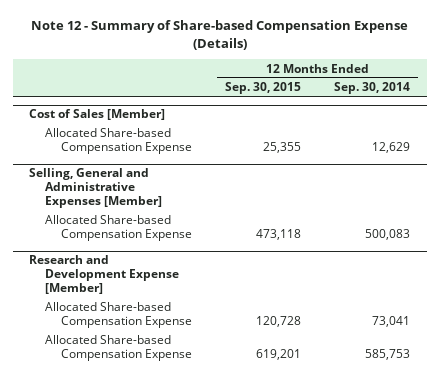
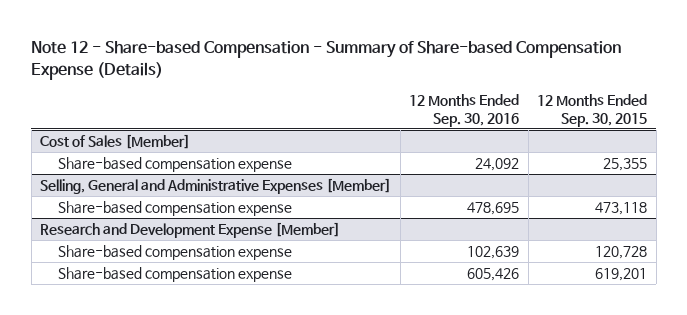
[30,20,408,51] Note 12 - Summary of Share-based Compensation Expense (Details) -> [31,40,622,80] Note 12 - Share-based Compensation - Summary of Share-based Compensation Expense (Details)
[334,82,411,95] Sep. 30, 2014 -> none
none -> [409,93,520,127] 12 Months Ended Sep. 30, 2016
[45,128,193,155] Allocated Share-based Compensation Expense -> [58,157,293,173] Share-based compensation expense
[45,215,193,242] Allocated Share-based Compensation Expense -> [58,201,293,217] Share-based compensation expense
[45,302,193,329] Allocated Share-based Compensation Expense -> [58,245,293,261] Share-based compensation expense
[45,335,193,362] Allocated Share-based Compensation Expense -> [58,267,293,283] Share-based compensation expense

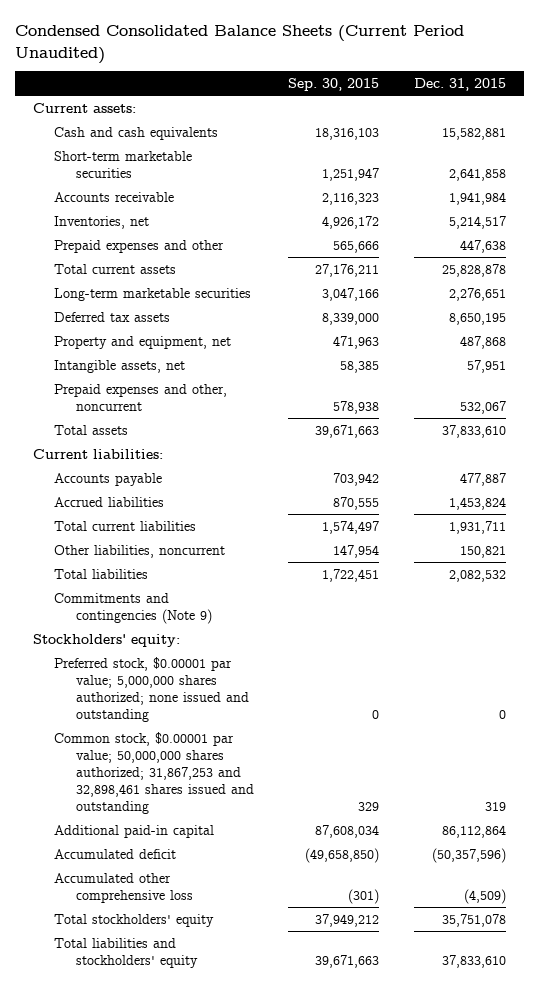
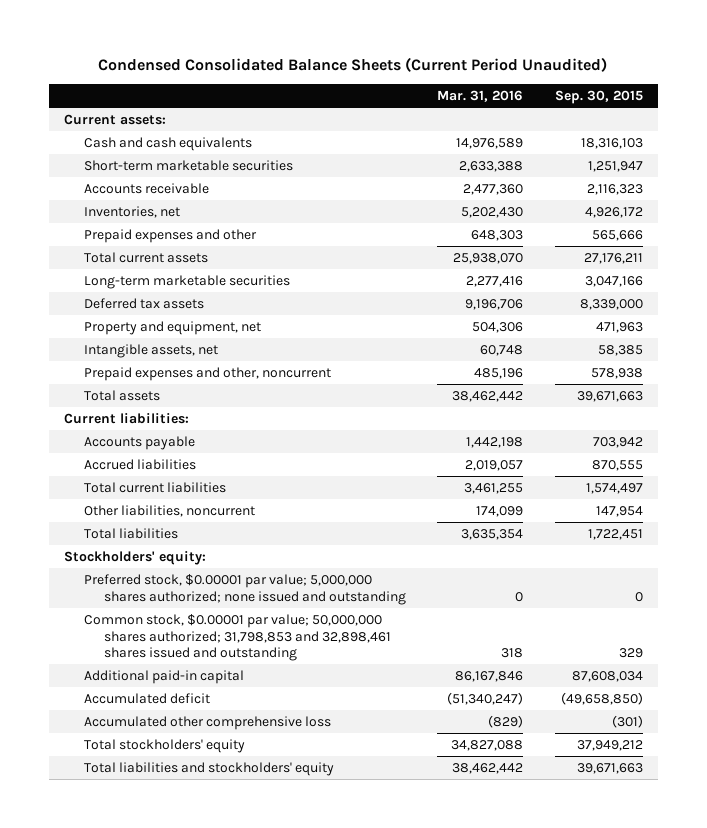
[414,77,507,91] Dec. 31, 2015 -> none
none -> [437,90,524,103] Mar. 31, 2016
[54,592,212,624] Commitments and contingencies (Note 9) -> none
[54,731,254,814] Common stock, $0.00001 par value; 50,000,000 shares authorized; 31,867,253 and 32,898,461 shares issued and outstanding -> [84,614,392,662] Common stock, $0.00001 par value; 50,000,000 shares authorized; 31,798,853 and 32,898,461 shares issued and outstanding

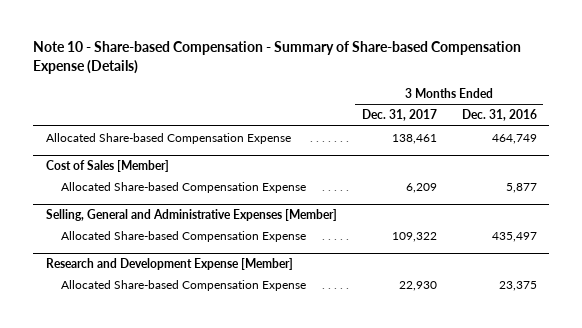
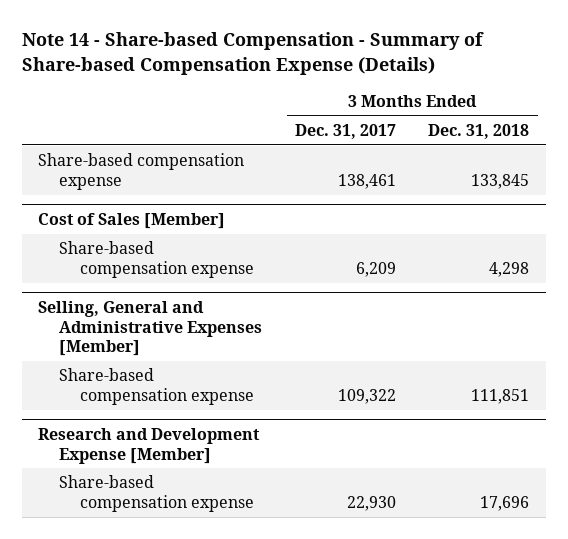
[33,41,522,74] Note 10 - Share-based Compensation - Summary of Share-based Compensation Expense (Details) -> [21,32,484,75] Note 14 - Share-based Compensation - Summary of Share-based Compensation Expense (Details)
[461,109,537,122] Dec. 31, 2016 -> none
none -> [428,124,530,140] Dec. 31, 2018
[45,133,291,145] Allocated Share-based Compensation Expense -> [38,153,245,190] Share-based compensation expense
[61,182,307,194] Allocated Share-based Compensation Expense -> [58,241,254,278] Share-based compensation expense
[61,231,307,243] Allocated Share-based Compensation Expense -> [58,368,254,405] Share-based compensation expense
[61,280,307,292] Allocated Share-based Compensation Expense -> [58,475,254,512] Share-based compensation expense

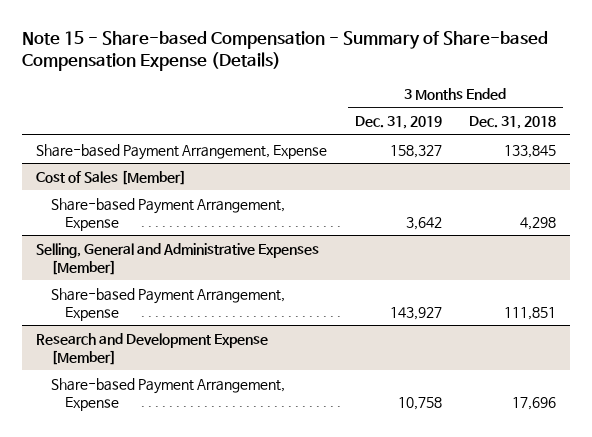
[21,32,484,75] Note 14 - Share-based Compensation - Summary of Share-based Compensation Expense (Details) -> [22,31,549,72] Note 15 - Share-based Compensation - Summary of Share-based Compensation Expense (Details)
[294,124,396,140] Dec. 31, 2017 -> none
none -> [354,116,442,130] Dec. 31, 2019
[38,153,245,190] Share-based compensation expense -> [36,143,328,160] Share-based Payment Arrangement, Expense
[58,241,254,278] Share-based compensation expense -> [50,197,285,231] Share-based Payment Arrangement, Expense
[58,368,254,405] Share-based compensation expense -> [50,287,285,321] Share-based Payment Arrangement, Expense
[58,475,254,512] Share-based compensation expense -> [50,377,285,411] Share-based Payment Arrangement, Expense

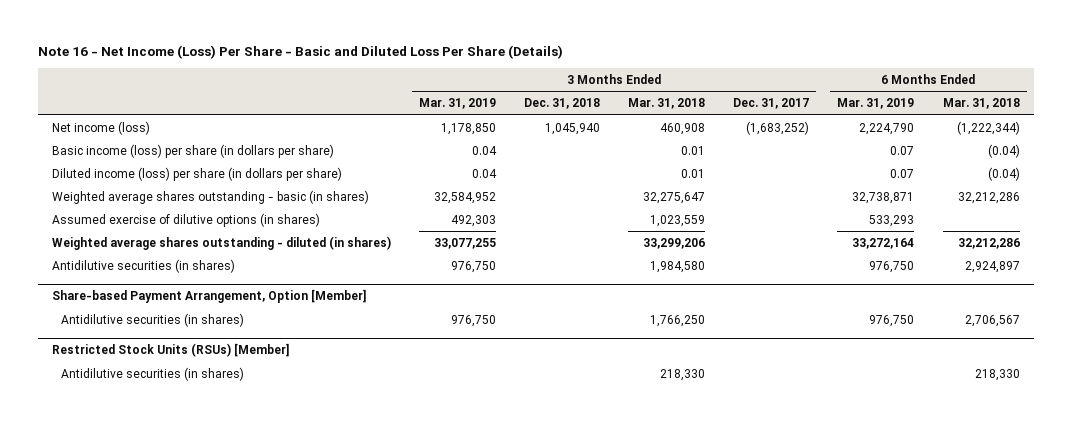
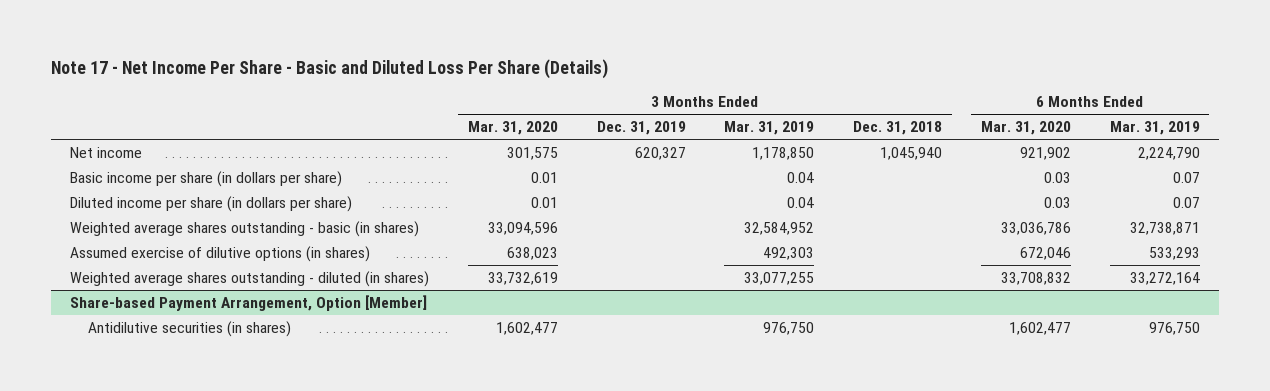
[37,45,563,60] Note 16 - Net Income (Loss) Per Share - Basic and Diluted Loss Per Share (Details) -> [50,59,608,80] Note 17 - Net Income Per Share - Basic and Diluted Loss Per Share (Details)
[628,98,706,110] Mar. 31, 2018 -> none
[733,98,810,110] Dec. 31, 2017 -> none
[942,98,1020,110] Mar. 31, 2018 -> none
none -> [467,121,558,136] Mar. 31, 2020
none -> [596,121,686,136] Dec. 31, 2019
none -> [980,121,1071,136] Mar. 31, 2020
[51,120,150,135] Net income (loss) -> [69,146,142,158] Net income
[51,143,334,158] Basic income (loss) per share (in dollars per share) -> [69,170,342,187] Basic income per share (in dollars per share)
[51,166,342,181] Diluted income (loss) per share (in dollars per share) -> [69,195,352,212] Diluted income per share (in dollars per share)
[51,258,235,273] Antidilutive securities (in shares) -> none
[51,343,290,358] Restricted Stock Units (RSUs) [Member] -> none
[60,366,244,381] Antidilutive securities (in shares) -> none

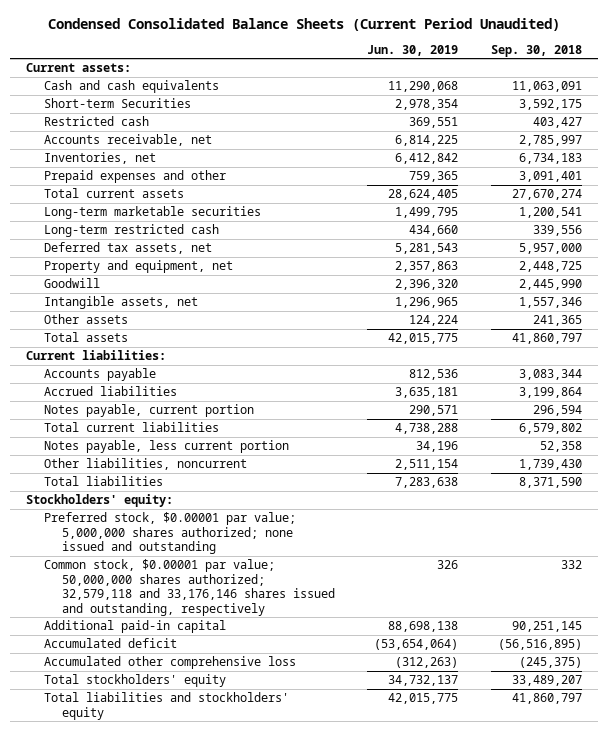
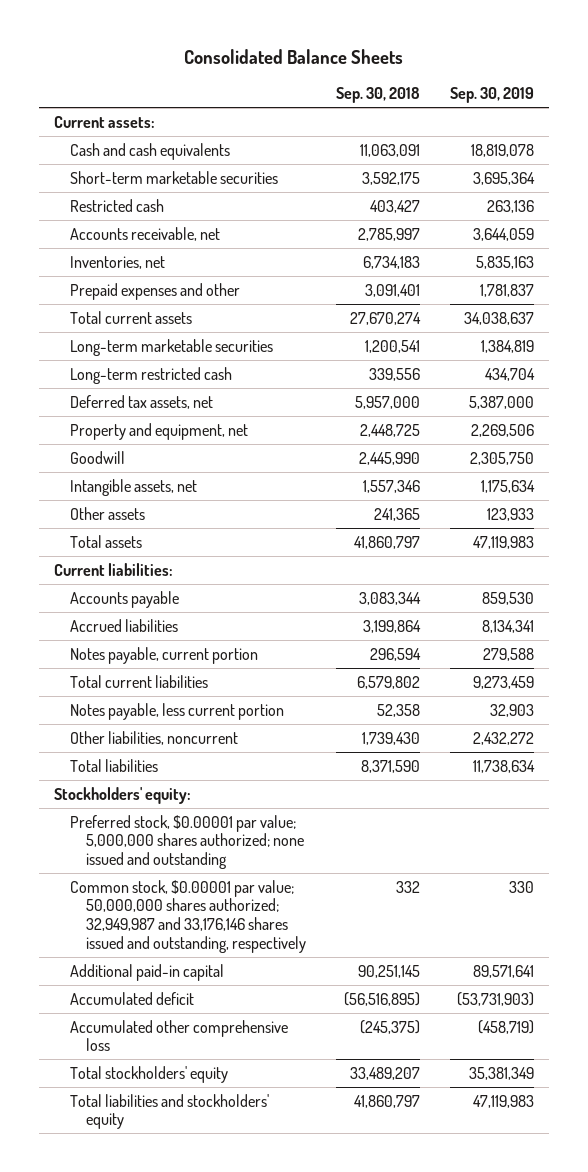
[47,17,560,31] Condensed Consolidated Balance Sheets (Current Period Unaudited) -> [183,48,403,64] Consolidated Balance Sheets
[367,45,459,57] Jun. 30, 2019 -> none
none -> [450,87,535,104] Sep. 30, 2019
[44,98,192,109] Short-term Securities -> [69,170,278,184] Short-term marketable securities
[44,559,336,616] Common stock, $0.00001 par value; 50,000,000 shares authorized; 32,579,118 and 33,176,146 shares issued and outstanding, respectively -> [69,879,307,954] Common stock, $0.00001 par value; 50,000,000 shares authorized; 32,949,987 and 33,176,146 shares issued and outstanding, respectively

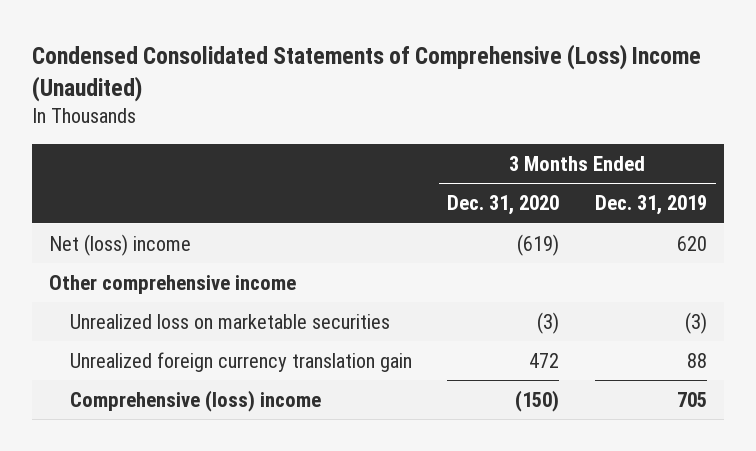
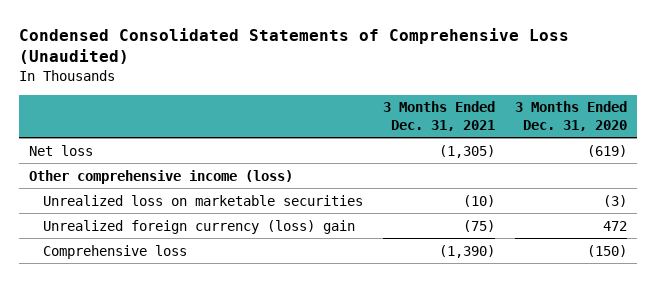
[31,43,701,102] Condensed Consolidated Statements of Comprehensive (Loss) Income (Unaudited) -> [19,27,570,65] Condensed Consolidated Statements of Comprehensive Loss (Unaudited)
[594,195,707,216] Dec. 31, 2019 -> none
none -> [383,101,496,131] 3 Months Ended Dec. 31, 2021
[49,233,192,256] Net (loss) income -> [28,144,93,156] Net loss
[49,274,297,294] Other comprehensive income -> [28,169,293,184] Other comprehensive income (loss)
[70,351,413,372] Unrealized foreign currency translation gain -> [43,219,356,234] Unrealized foreign currency (loss) gain
[70,389,322,412] Comprehensive (loss) income -> [43,244,188,259] Comprehensive loss

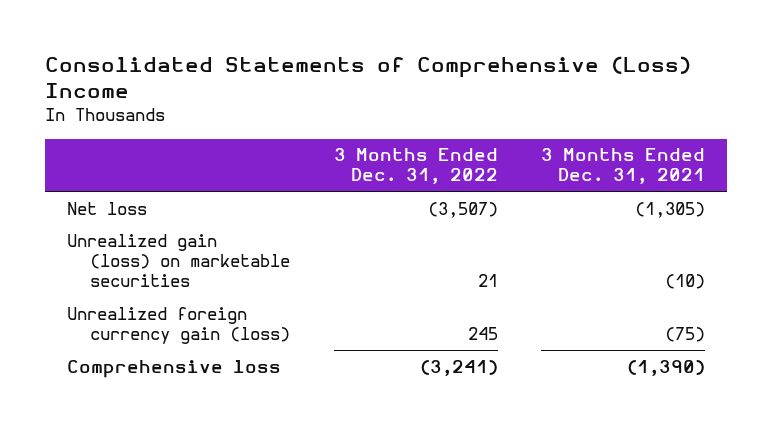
[19,27,570,65] Condensed Consolidated Statements of Comprehensive Loss (Unaudited) -> [44,55,691,99] Consolidated Statements of Comprehensive (Loss) Income
[515,101,628,131] 3 Months Ended Dec. 31, 2020 -> none
none -> [333,148,498,185] 3 Months Ended Dec. 31, 2022
[28,169,293,184] Other comprehensive income (loss) -> none
[43,194,364,206] Unrealized loss on marketable securities -> [66,233,290,287] Unrealized gain (loss) on marketable securities
[43,219,356,234] Unrealized foreign currency (loss) gain -> [66,306,290,344] Unrealized foreign currency gain (loss)

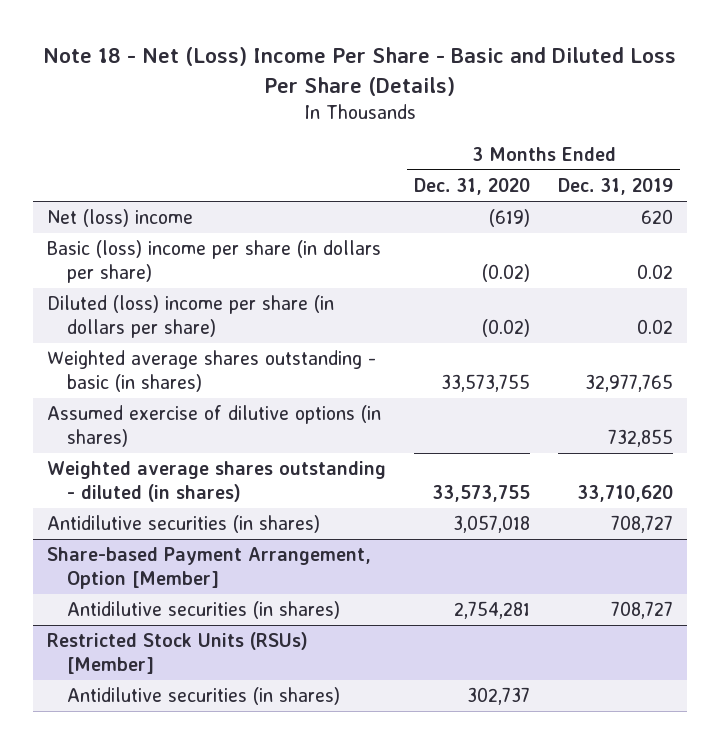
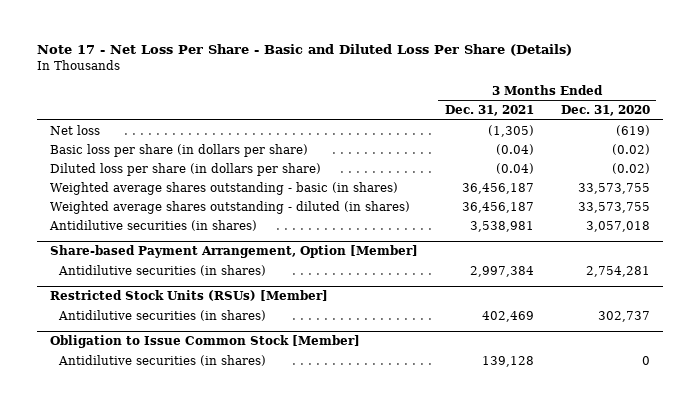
[43,46,677,96] Note 18 - Net (Loss) Income Per Share - Basic and Diluted Loss Per Share (Details) -> [36,44,572,57] Note 17 - Net Loss Per Share - Basic and Diluted Loss Per Share (Details)
[558,177,674,195] Dec. 31, 2019 -> none
none -> [444,105,534,117] Dec. 31, 2021
[46,209,193,228] Net (loss) income -> [50,124,101,135] Net loss
[46,240,381,283] Basic (loss) income per share (in dollars per share) -> [50,143,309,157] Basic loss per share (in dollars per share)
[46,295,334,338] Diluted (loss) income per share (in dollars per share) -> [50,162,322,176] Diluted loss per share (in dollars per share)
[46,405,381,447] Assumed exercise of dilutive options (in shares) -> none
none -> [50,335,361,349] Obligation to Issue Common Stock [Member]
none -> [58,354,267,366] Antidilutive securities (in shares)

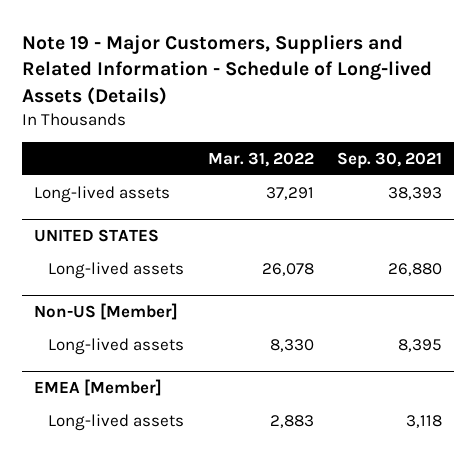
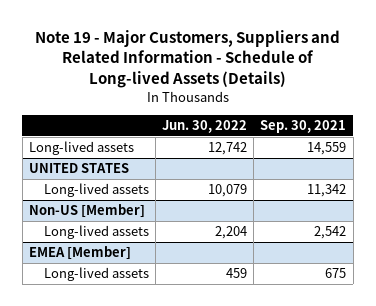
[207,151,314,167] Mar. 31, 2022 -> none
none -> [161,120,247,134] Jun. 30, 2022
[388,186,443,200] 38,393 -> [307,142,347,156] 14,559
[388,262,443,276] 26,880 -> [307,184,347,198] 11,342
[398,338,443,352] 8,395 -> [314,226,347,240] 2,542
[406,414,443,428] 3,118 -> [325,268,347,279] 675

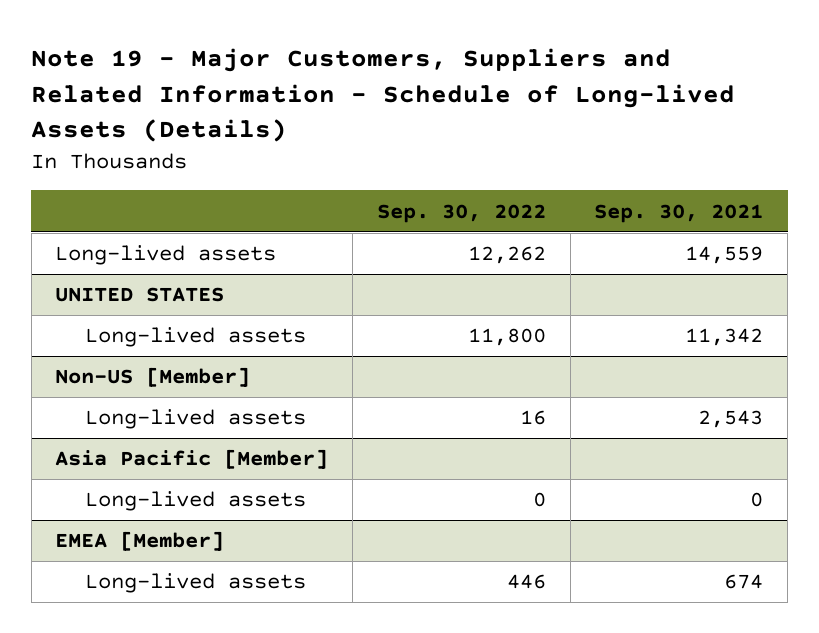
[161,120,247,134] Jun. 30, 2022 -> none
none -> [376,203,546,223] Sep. 30, 2022
[314,226,347,240] 2,542 -> [698,410,764,429] 2,543
none -> [55,449,329,470] Asia Pacific [Member]
none -> [84,491,306,512] Long-lived assets
[325,268,347,279] 675 -> [724,574,764,590] 674

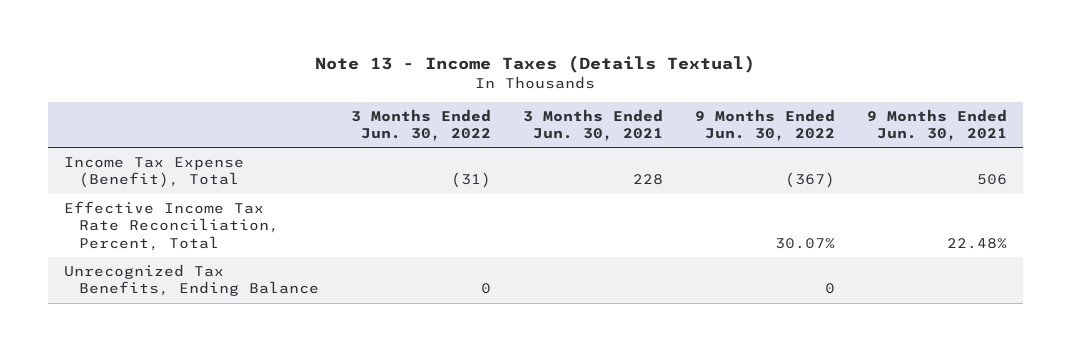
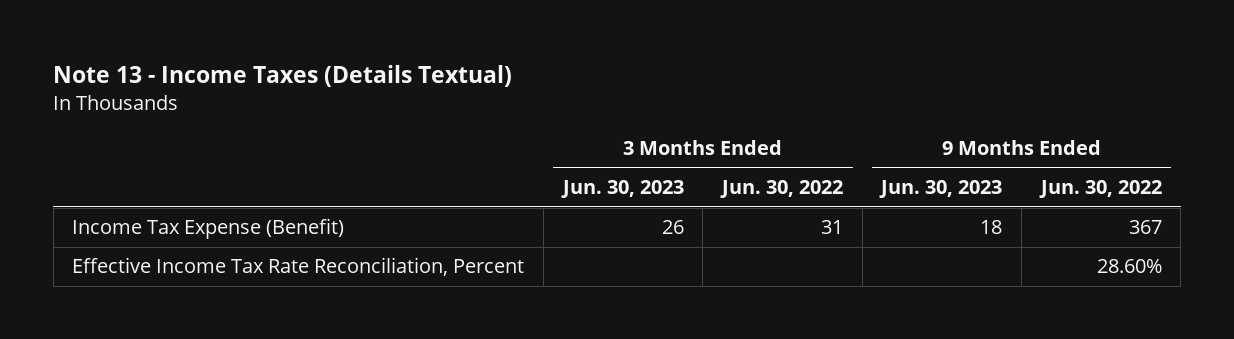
[522,108,663,142] 3 Months Ended Jun. 30, 2021 -> none
[866,108,1007,142] 9 Months Ended Jun. 30, 2021 -> none
none -> [560,180,684,199] Jun. 30, 2023
none -> [879,180,1003,199] Jun. 30, 2023
[63,263,319,297] Unrecognized Tax Benefits, Ending Balance -> none
[63,156,244,189] Income Tax Expense (Benefit), Total -> [72,218,345,240] Income Tax Expense (Benefit)
[450,172,491,189] (31) -> [821,220,844,235] 31
[784,172,835,189] (367) -> [1128,220,1162,235] 367
[63,200,279,251] Effective Income Tax Rate Reconciliation, Percent, Total -> [72,257,525,277] Effective Income Tax Rate Reconciliation, Percent
[774,237,835,249] 30.07% -> [1096,259,1162,274] 28.60%

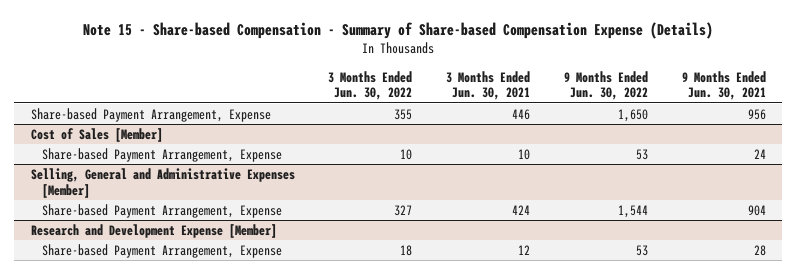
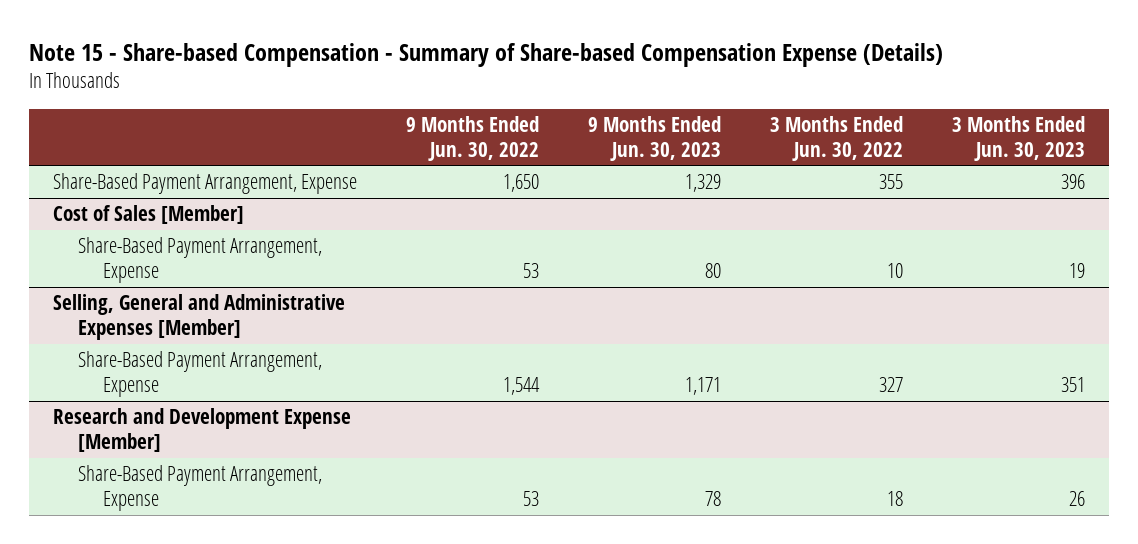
[446,70,531,101] 3 Months Ended Jun. 30, 2021 -> none
[681,70,766,101] 9 Months Ended Jun. 30, 2021 -> none
none -> [587,116,721,161] 9 Months Ended Jun. 30, 2023
none -> [951,116,1085,161] 3 Months Ended Jun. 30, 2023
[30,107,271,122] Share-based Payment Arrangement, Expense -> [53,173,358,195] Share-Based Payment Arrangement, Expense
[42,147,283,162] Share-based Payment Arrangement, Expense -> [78,237,323,283] Share-Based Payment Arrangement, Expense
[42,203,283,218] Share-based Payment Arrangement, Expense -> [78,351,323,397] Share-Based Payment Arrangement, Expense
[42,243,283,258] Share-based Payment Arrangement, Expense -> [78,465,323,511] Share-Based Payment Arrangement, Expense

